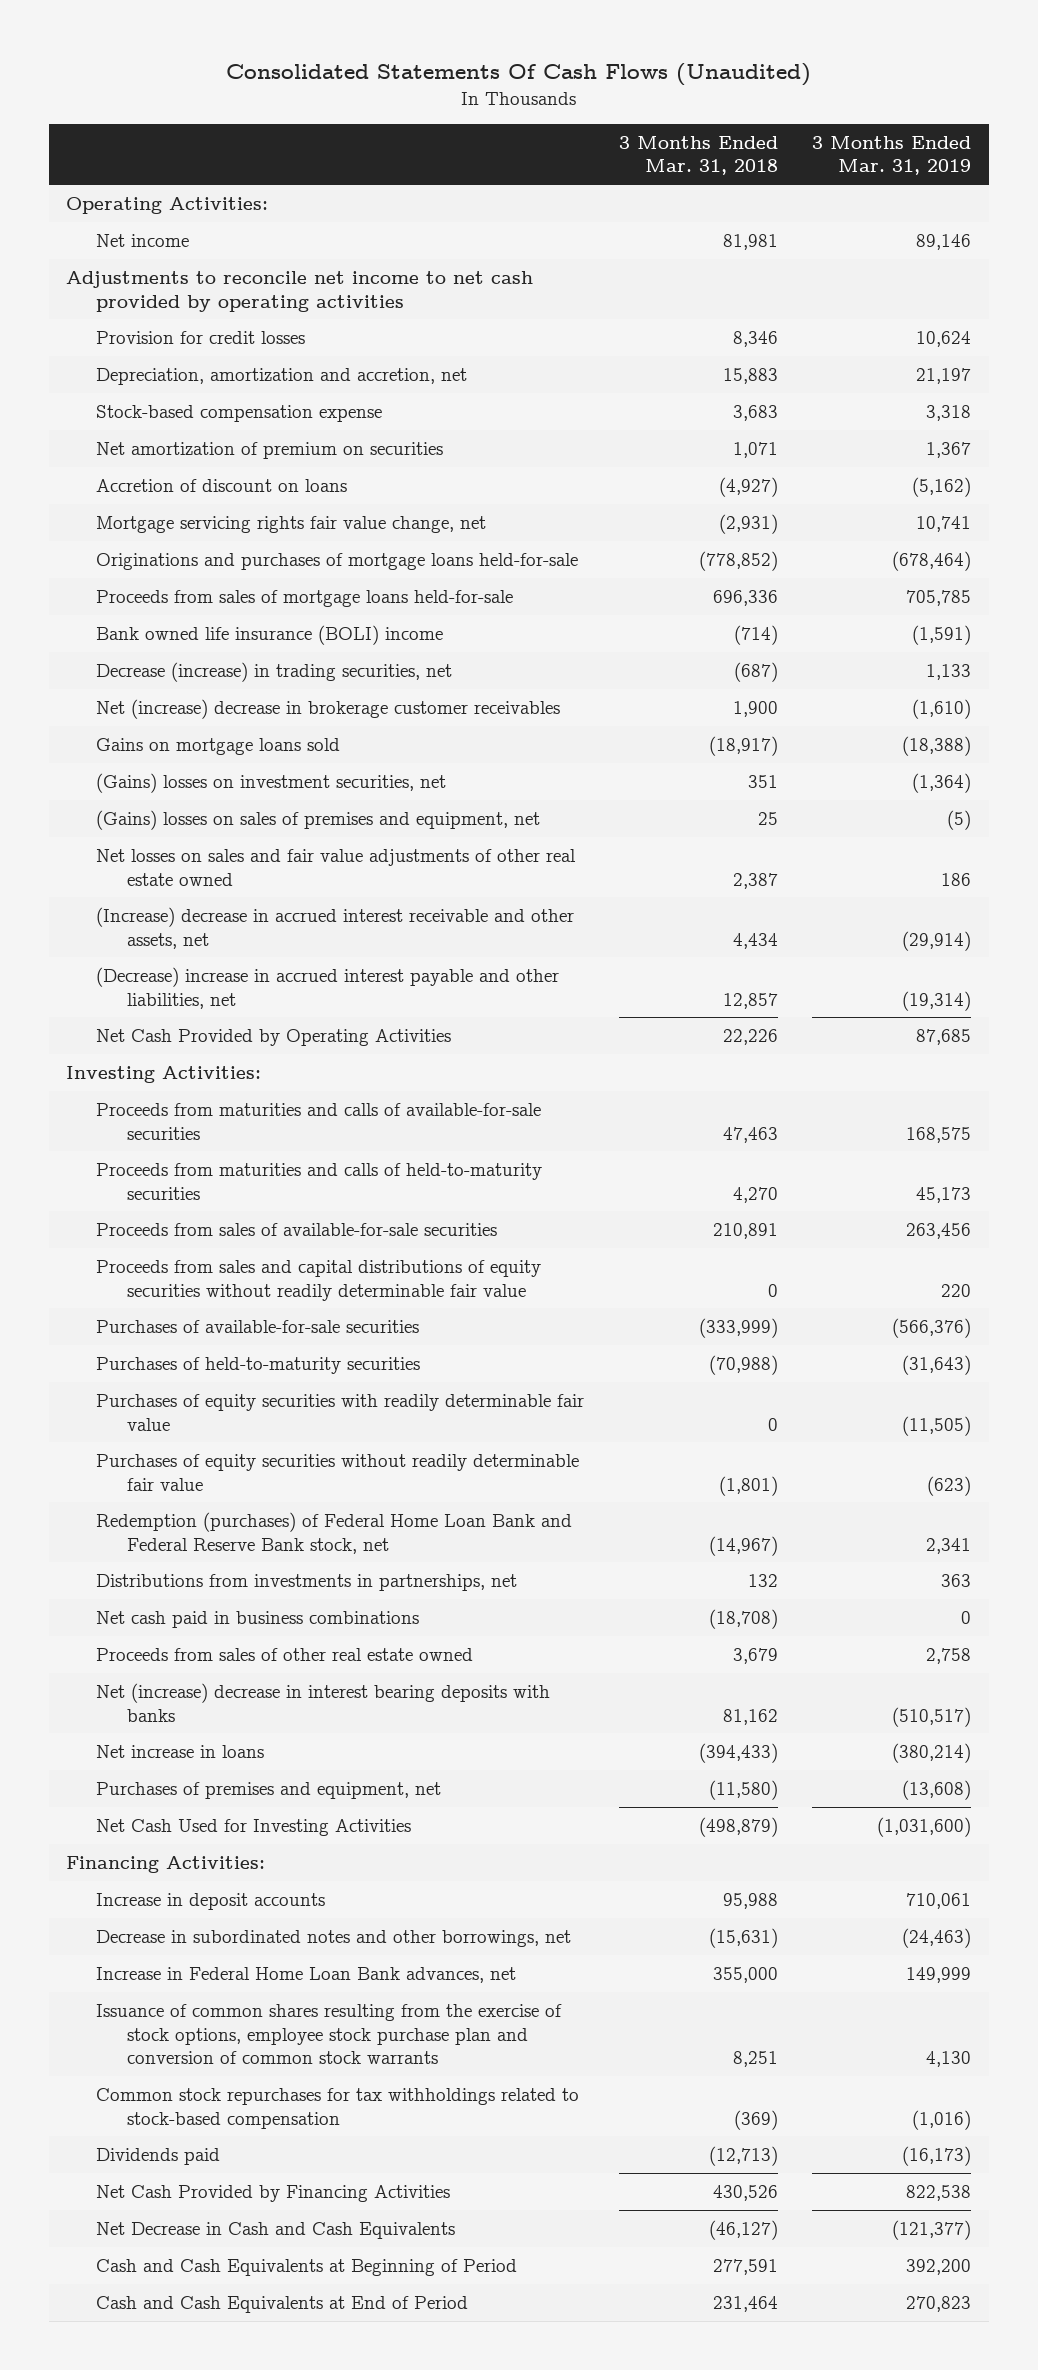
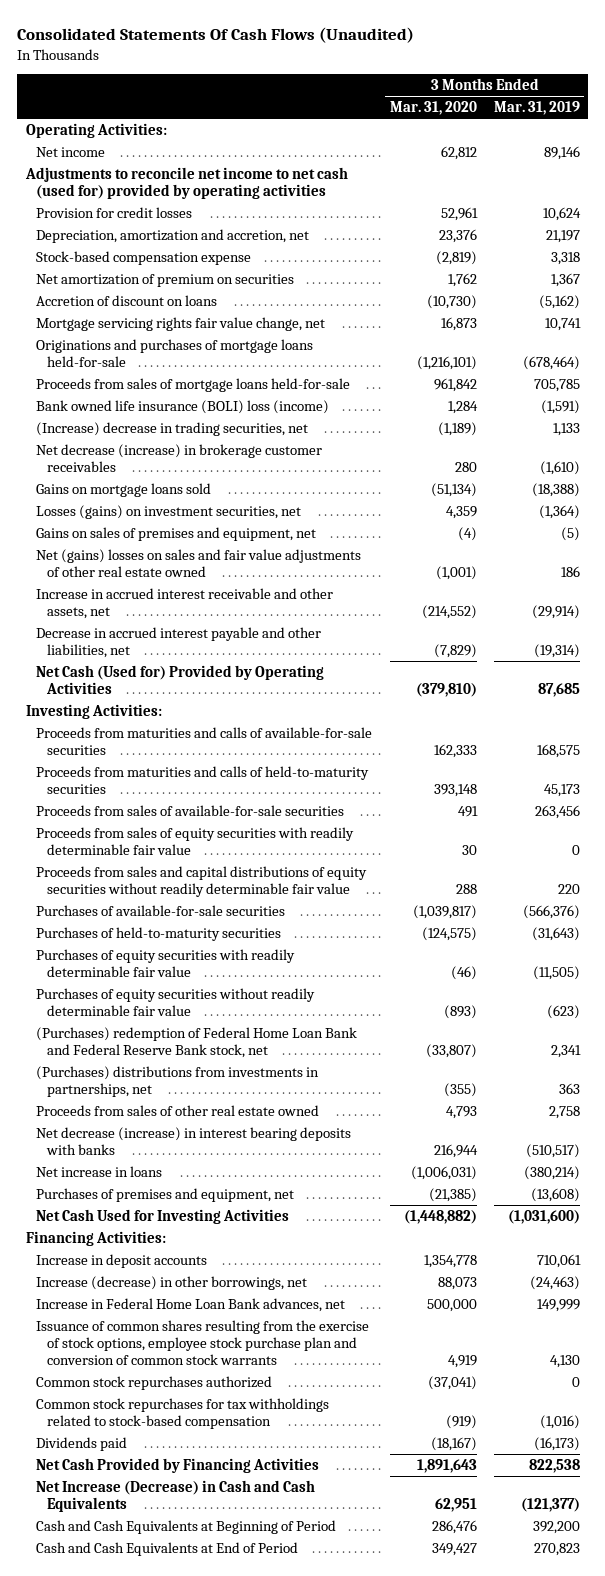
[618,135,778,176] 3 Months Ended Mar. 31, 2018 -> none
none -> [389,101,477,116] Mar. 31, 2020
[66,271,534,312] Adjustments to reconcile net income to net cash provided by operating activities -> [24,166,348,199] Adjustments to reconcile net income to net cash (used for) provided by operating activities
[96,625,444,646] Bank owned life insurance (BOLI) income -> [36,399,330,414] Bank owned life insurance (BOLI) loss (income)
[96,662,453,683] Decrease (increase) in trading securities, net -> [36,421,309,436] (Increase) decrease in trading securities, net
[96,699,561,720] Net (increase) decrease in brokerage customer receivables -> [36,443,323,472] Net decrease (increase) in brokerage customer receivables
[96,773,447,794] (Gains) losses on investment securities, net -> [36,504,302,519] Losses (gains) on investment securities, net
[96,810,541,831] (Gains) losses on sales of premises and equipment, net -> [36,526,317,541] Gains on sales of premises and equipment, net
[96,849,577,886] Net losses on sales and fair value adjustments of other real estate owned -> [36,548,362,577] Net (gains) losses on sales and fair value adjustments of other real estate owned
[96,907,575,949] (Increase) decrease in accrued interest receivable and other assets, net -> [36,587,334,619] Increase in accrued interest receivable and other assets, net
[96,967,560,1009] (Decrease) increase in accrued interest payable and other liabilities, net -> [36,626,322,658] Decrease in accrued interest payable and other liabilities, net
[96,1029,452,1047] Net Cash Provided by Operating Activities -> [36,664,325,694] Net Cash (Used for) Provided by Operating Activities
none -> [36,826,355,855] Proceeds from sales of equity securities with readily determinable fair value
[96,1611,420,1629] Net cash paid in business combinations -> none
[96,1512,573,1554] Redemption (purchases) of Federal Home Loan Bank and Federal Reserve Bank stock, net -> [36,1026,358,1058] (Purchases) redemption of Federal Home Loan Bank and Federal Reserve Bank stock, net
[96,1574,518,1592] Distributions from investments in partnerships, net -> [36,1065,320,1097] (Purchases) distributions from investments in partnerships, net
[96,1683,551,1722] Net (increase) decrease in interest bearing deposits with banks -> [36,1126,352,1155] Net decrease (increase) in interest bearing deposits with banks
[96,1930,572,1948] Decrease in subordinated notes and other borrowings, net -> [36,1275,308,1290] Increase (decrease) in other borrowings, net
none -> [36,1375,273,1390] Common stock repurchases authorized
[96,2222,456,2240] Net Decrease in Cash and Cash Equivalents -> [36,1479,316,1512] Net Increase (Decrease) in Cash and Cash Equivalents

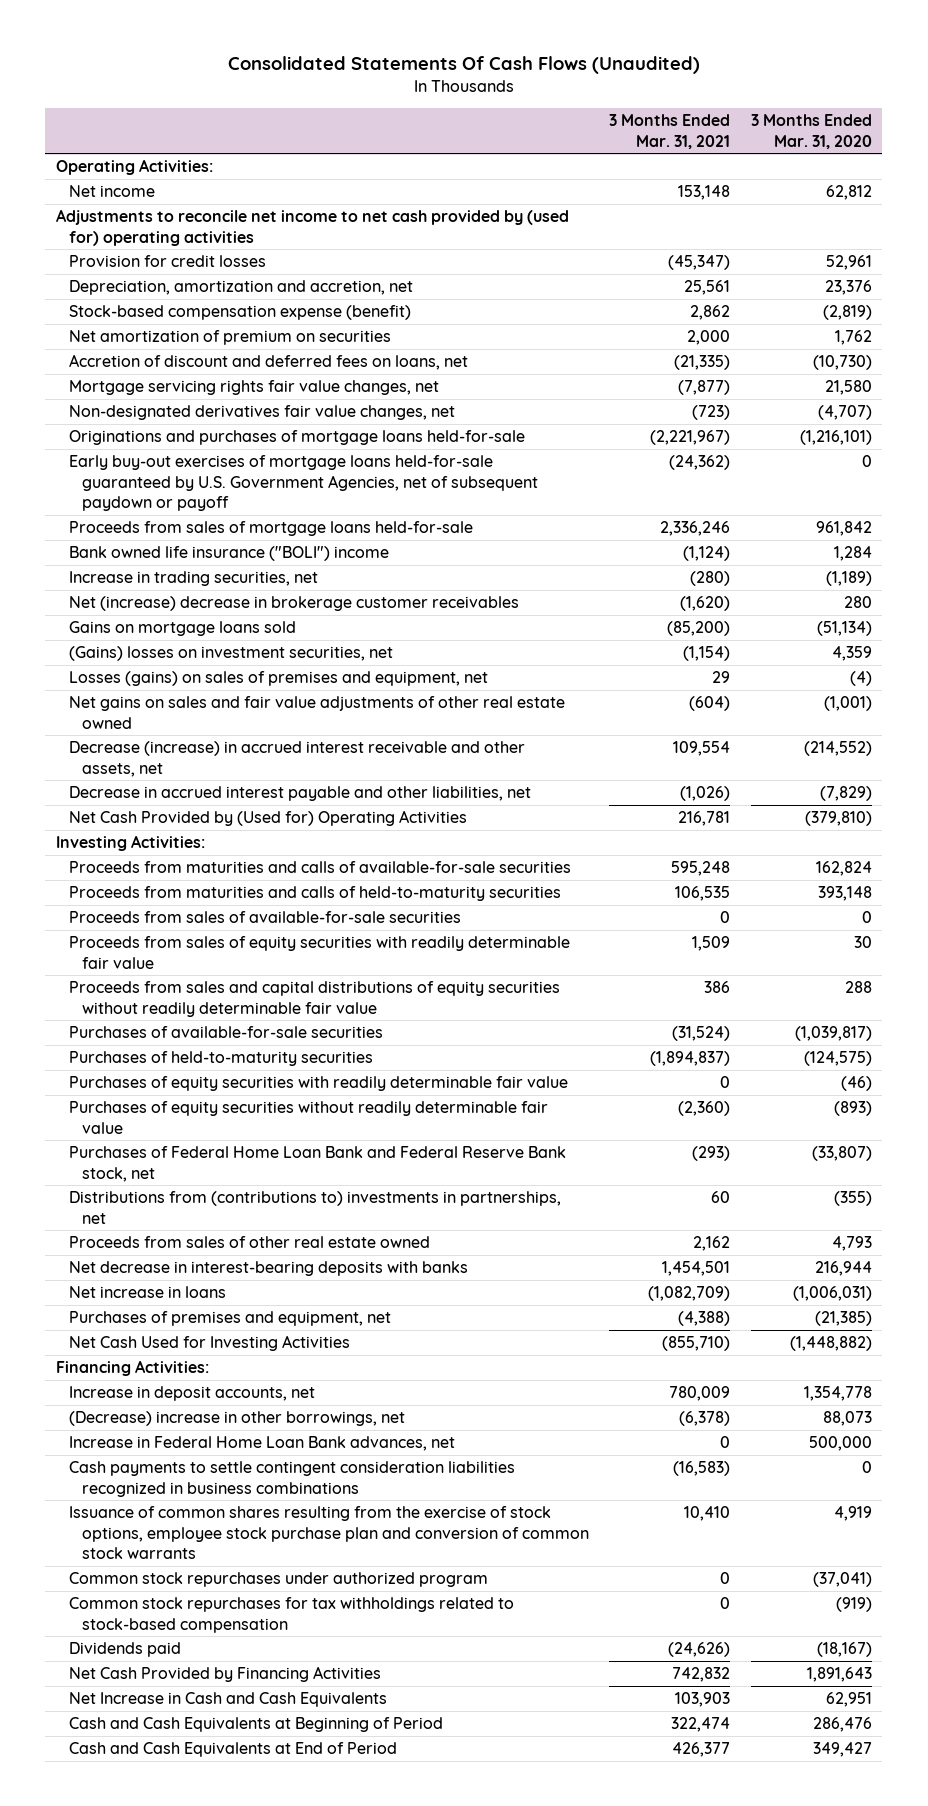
[493,101,580,116] Mar. 31, 2019 -> none
none -> [609,114,731,149] 3 Months Ended Mar. 31, 2021
[24,166,348,199] Adjustments to reconcile net income to net cash (used for) provided by operating activities -> [55,209,569,246] Adjustments to reconcile net income to net cash provided by (used for) operating activities
[36,250,252,265] Stock-based compensation expense -> [68,305,411,321] Stock-based compensation expense (benefit)
[36,294,218,306] Accretion of discount on loans -> [68,354,468,371] Accretion of discount and deferred fees on loans, net
[36,316,326,331] Mortgage servicing rights fair value change, net -> [68,380,439,396] Mortgage servicing rights fair value changes, net
[440,316,477,331] 16,873 -> [824,380,872,396] 21,580
none -> [68,405,455,421] Non-designated derivatives fair value changes, net
none -> [68,455,538,512] Early buy-out exercises of mortgage loans held-for-sale guaranteed by U.S. Government Agencies, net of subsequent paydown or payoff
[36,399,330,414] Bank owned life insurance (BOLI) loss (income) -> [68,546,389,562] Bank owned life insurance ("BOLI") income
[36,421,309,436] (Increase) decrease in trading securities, net -> [68,571,318,587] Increase in trading securities, net
[36,443,323,472] Net decrease (increase) in brokerage customer receivables -> [68,596,519,612] Net (increase) decrease in brokerage customer receivables
[36,504,302,519] Losses (gains) on investment securities, net -> [68,646,393,662] (Gains) losses on investment securities, net
[36,526,317,541] Gains on sales of premises and equipment, net -> [68,671,488,687] Losses (gains) on sales of premises and equipment, net
[36,548,362,577] Net (gains) losses on sales and fair value adjustments of other real estate owned -> [68,696,565,729] Net gains on sales and fair value adjustments of other real estate owned
[36,587,334,619] Increase in accrued interest receivable and other assets, net -> [68,741,525,777] Decrease (increase) in accrued interest receivable and other assets, net
[36,664,325,694] Net Cash (Used for) Provided by Operating Activities -> [68,810,467,827] Net Cash Provided by (Used for) Operating Activities
[433,743,477,758] 162,333 -> [815,861,872,877] 162,824
[457,805,478,817] 491 -> [861,911,872,924] 0
[36,1026,358,1058] (Purchases) redemption of Federal Home Loan Bank and Federal Reserve Bank stock, net -> [68,1146,566,1182] Purchases of Federal Home Loan Bank and Federal Reserve Bank stock, net
[36,1065,320,1097] (Purchases) distributions from investments in partnerships, net -> [68,1191,561,1224] Distributions from (contributions to) investments in partnerships, net
[36,1126,352,1155] Net decrease (increase) in interest bearing deposits with banks -> [68,1261,468,1277] Net decrease in interest-bearing deposits with banks
[36,1253,208,1268] Increase in deposit accounts -> [68,1386,315,1402] Increase in deposit accounts, net
[36,1275,308,1290] Increase (decrease) in other borrowings, net -> [68,1411,405,1427] (Decrease) increase in other borrowings, net
none -> [68,1461,515,1497] Cash payments to settle contingent consideration liabilities recognized in business combinations
[36,1375,273,1390] Common stock repurchases authorized -> [68,1572,488,1588] Common stock repurchases under authorized program
[36,1479,316,1512] Net Increase (Decrease) in Cash and Cash Equivalents -> [68,1692,387,1708] Net Increase in Cash and Cash Equivalents

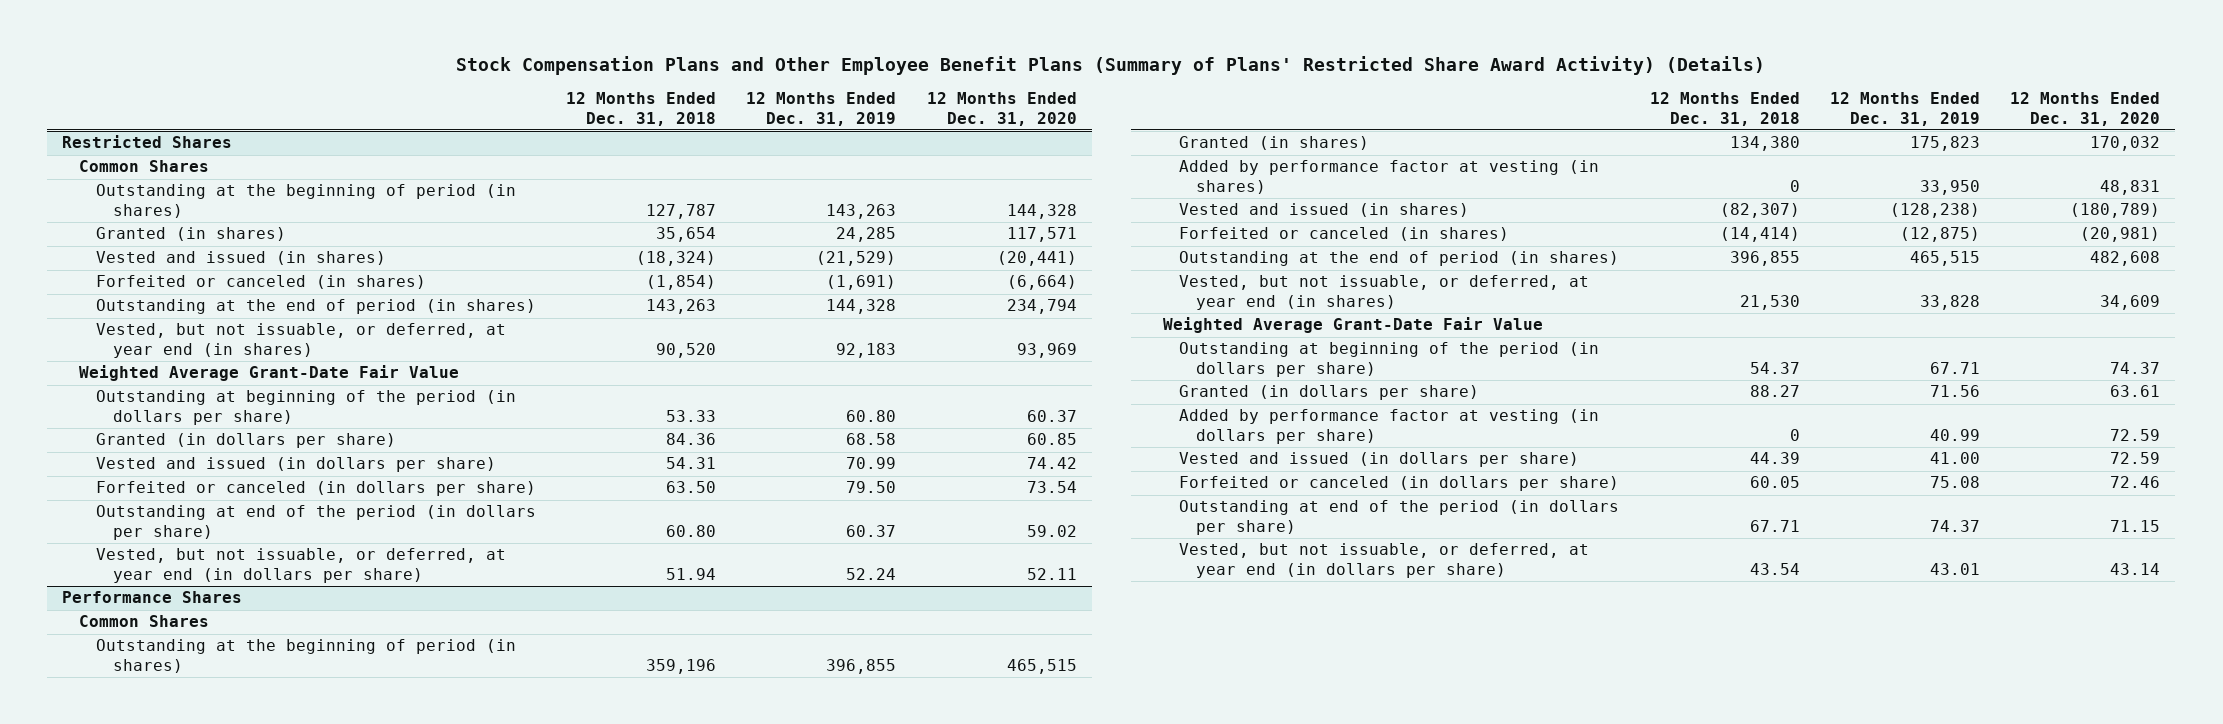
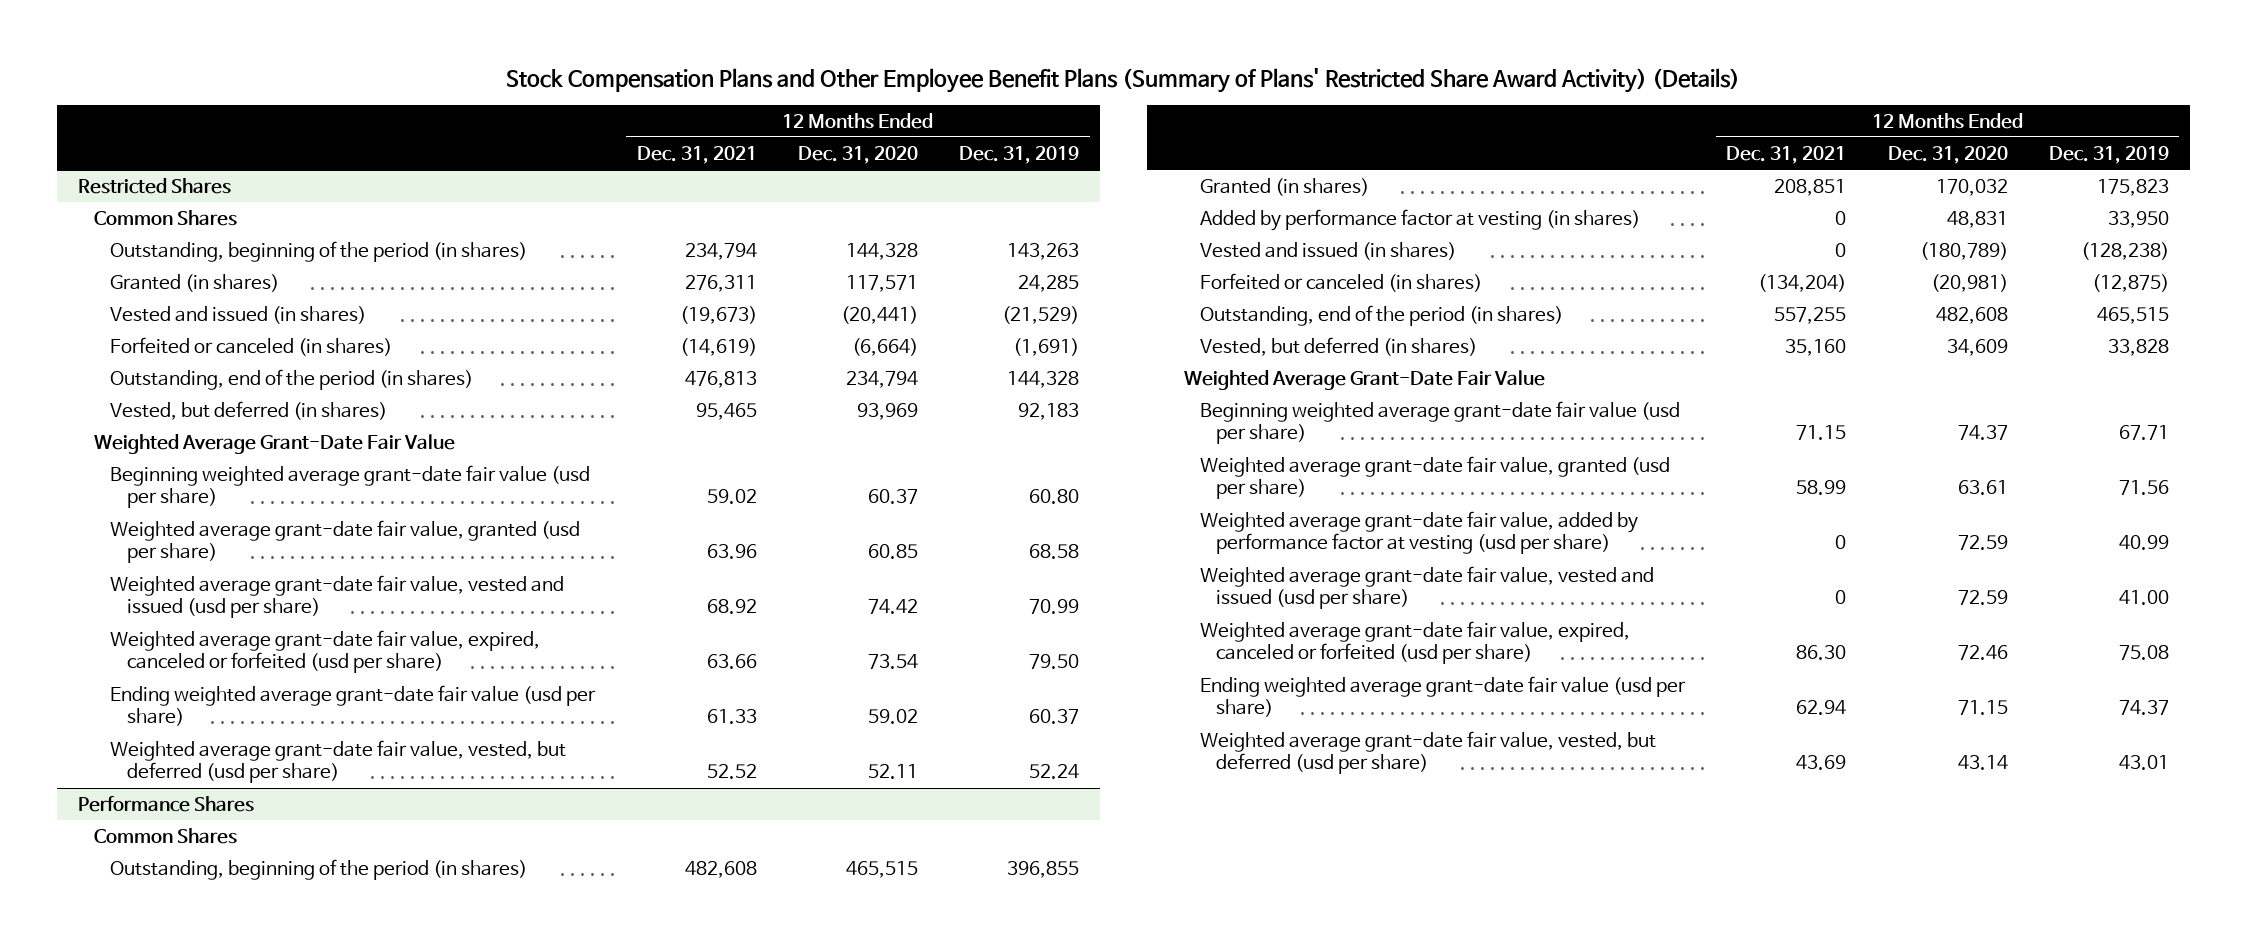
[566,92,717,126] 12 Months Ended Dec. 31, 2018 -> none
none -> [636,145,757,164] Dec. 31, 2021
[95,184,516,218] Outstanding at the beginning of period (in shares) -> [110,240,528,262] Outstanding, beginning of the period (in shares)
[95,299,536,315] Outstanding at the end of period (in shares) -> [110,368,474,390] Outstanding, end of the period (in shares)
[95,323,506,358] Vested, but not issuable, or deferred, at year end (in shares) -> [110,400,388,420] Vested, but deferred (in shares)
[95,390,516,425] Outstanding at beginning of the period (in dollars per share) -> [110,464,591,509] Beginning weighted average grant-date fair value (usd per share)
[95,433,396,449] Granted (in dollars per share) -> [110,519,581,564] Weighted average grant-date fair value, granted (usd per share)
[95,457,496,473] Vested and issued (in dollars per share) -> [110,574,565,619] Weighted average grant-date fair value, vested and issued (usd per share)
[95,481,536,497] Forfeited or canceled (in dollars per share) -> [110,629,541,674] Weighted average grant-date fair value, expired, canceled or forfeited (usd per share)
[95,505,536,540] Outstanding at end of the period (in dollars per share) -> [110,684,597,727] Ending weighted average grant-date fair value (usd per share)
[95,548,506,583] Vested, but not issuable, or deferred, at year end (in dollars per share) -> [110,739,567,784] Weighted average grant-date fair value, vested, but deferred (usd per share)
[95,639,516,673] Outstanding at the beginning of period (in shares) -> [110,858,528,880] Outstanding, beginning of the period (in shares)
[1179,251,1620,267] Outstanding at the end of period (in shares) -> [1200,304,1564,326] Outstanding, end of the period (in shares)
[1179,275,1590,310] Vested, but not issuable, or deferred, at year end (in shares) -> [1200,336,1478,356] Vested, but deferred (in shares)
[1179,342,1600,377] Outstanding at beginning of the period (in dollars per share) -> [1200,400,1681,445] Beginning weighted average grant-date fair value (usd per share)
[1179,385,1480,401] Granted (in dollars per share) -> [1200,455,1671,500] Weighted average grant-date fair value, granted (usd per share)
[1179,409,1600,444] Added by performance factor at vesting (in dollars per share) -> [1200,510,1639,555] Weighted average grant-date fair value, added by performance factor at vesting (usd per share)
[1179,452,1580,468] Vested and issued (in dollars per share) -> [1200,565,1655,610] Weighted average grant-date fair value, vested and issued (usd per share)
[1179,476,1620,492] Forfeited or canceled (in dollars per share) -> [1200,620,1631,665] Weighted average grant-date fair value, expired, canceled or forfeited (usd per share)
[1179,500,1620,535] Outstanding at end of the period (in dollars per share) -> [1200,675,1687,718] Ending weighted average grant-date fair value (usd per share)
[1179,543,1590,578] Vested, but not issuable, or deferred, at year end (in dollars per share) -> [1200,730,1657,775] Weighted average grant-date fair value, vested, but deferred (usd per share)

